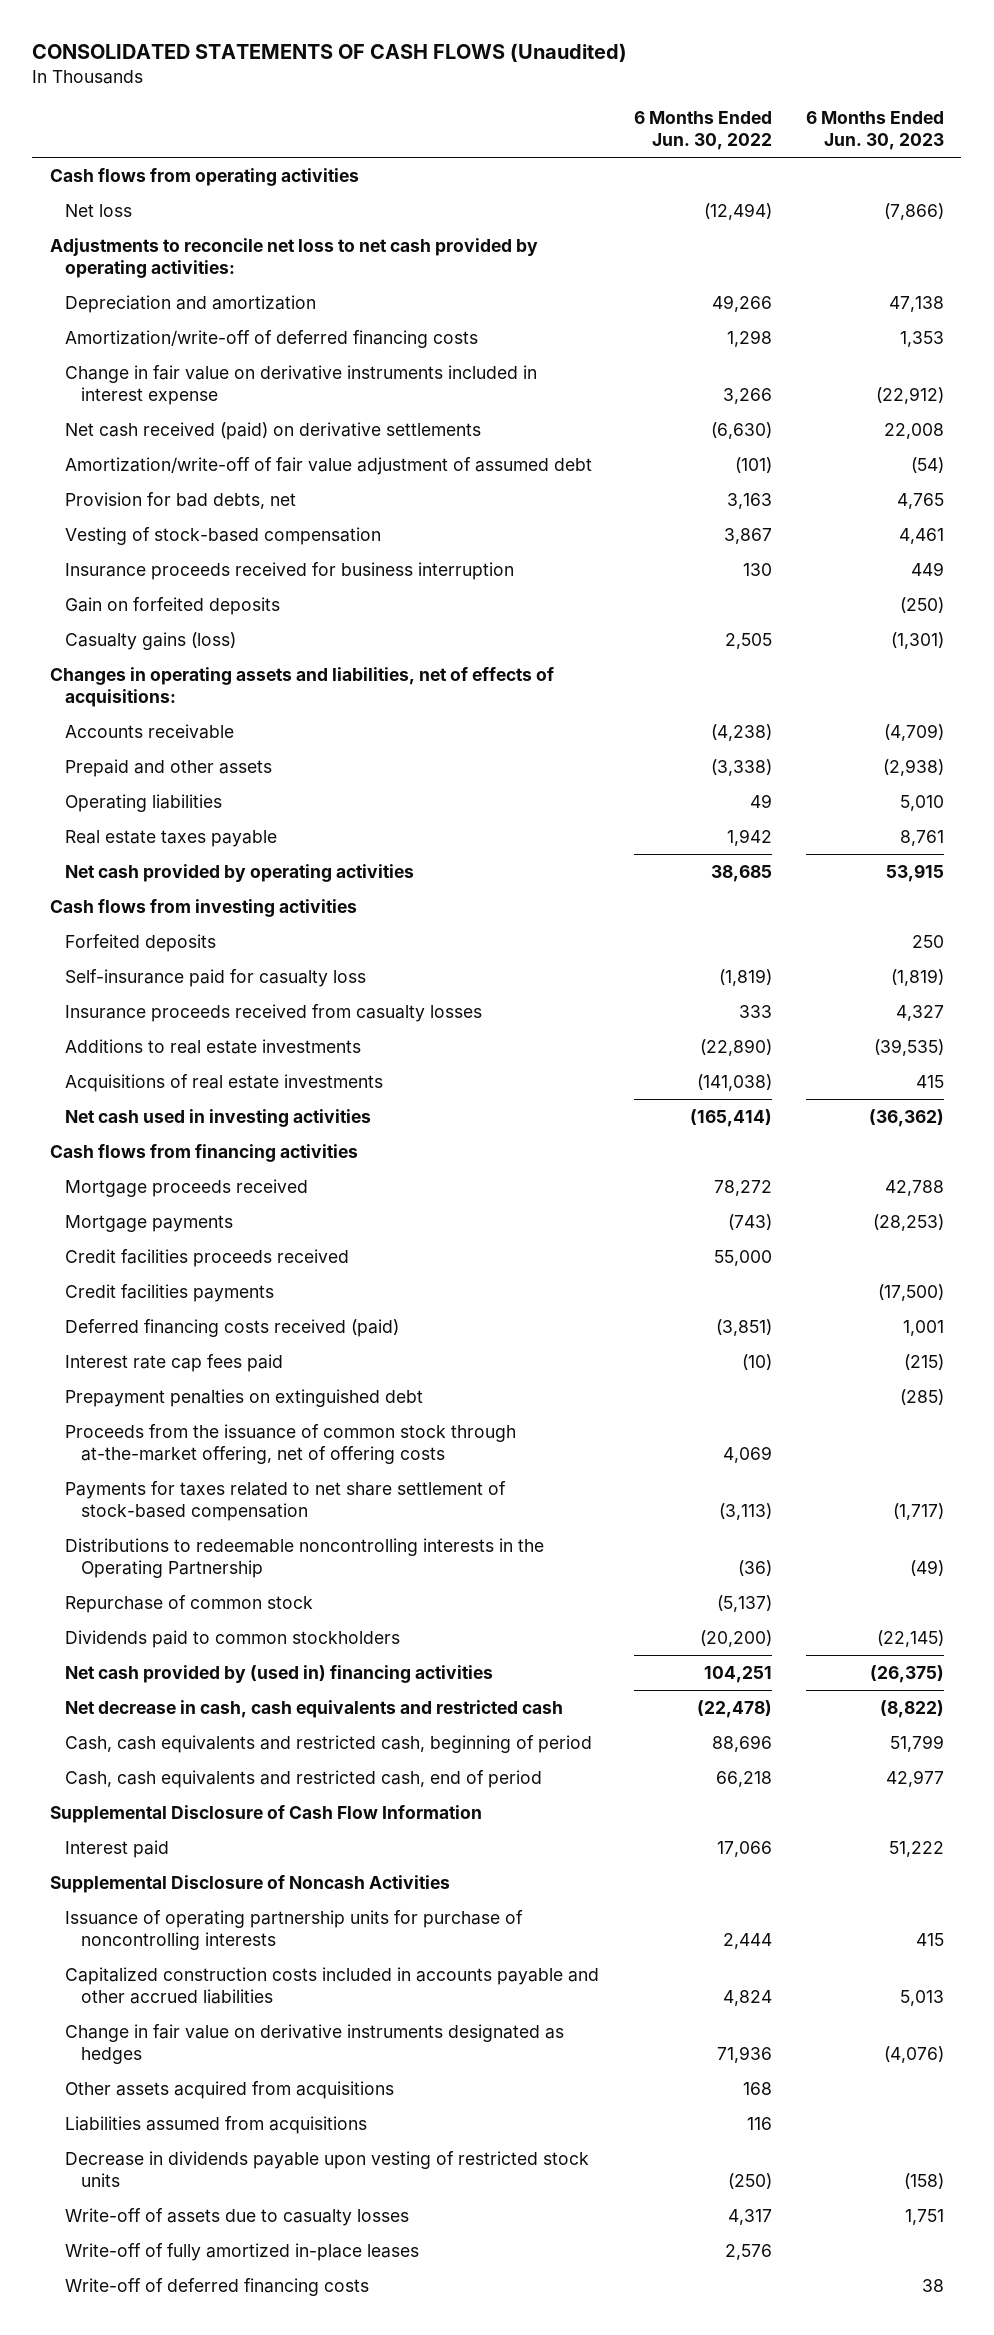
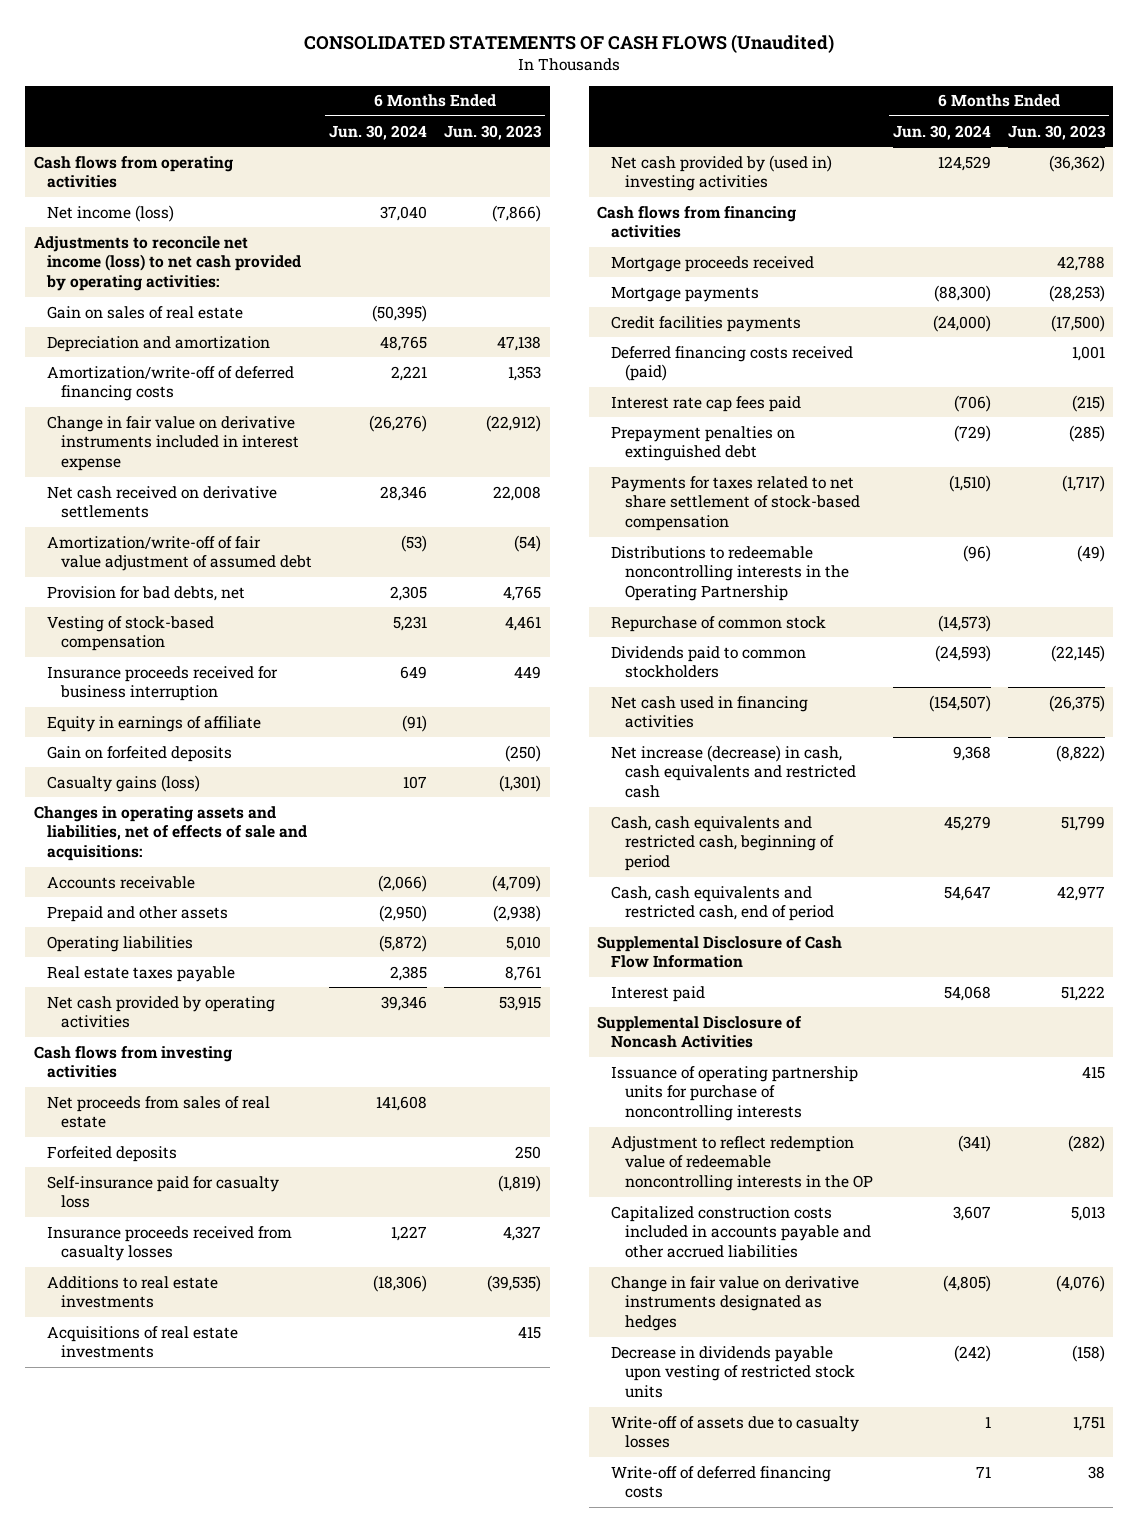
[633,110,772,151] 6 Months Ended Jun. 30, 2022 -> none
none -> [329,124,428,140] Jun. 30, 2024
[65,203,133,217] Net loss -> [47,204,175,222] Net income (loss)
[49,237,538,279] Adjustments to reconcile net loss to net cash provided by operating activities: -> [33,235,302,292] Adjustments to reconcile net income (loss) to net cash provided by operating activities:
none -> [47,305,244,319] Gain on sales of real estate
[65,421,482,440] Net cash received (paid) on derivative settlements -> [47,485,278,519] Net cash received on derivative settlements
none -> [47,715,262,732] Equity in earnings of affiliate
[49,666,554,708] Changes in operating assets and liabilities, net of effects of acquisitions: -> [33,805,308,862] Changes in operating assets and liabilities, net of effects of sale and acquisitions:
none -> [47,1095,271,1129] Net proceeds from sales of real estate
[65,1108,372,1127] Net cash used in investing activities -> [610,154,832,192] Net cash provided by (used in) investing activities
[65,1248,350,1267] Credit facilities proceeds received -> none
[65,1423,517,1465] Proceeds from the issuance of common stock through at-the-market offering, net of offering costs -> none
[65,1664,494,1683] Net cash provided by (used in) financing activities -> [610,695,808,729] Net cash used in financing activities
[65,1699,564,1718] Net decrease in cash, cash equivalents and restricted cash -> [610,744,856,799] Net increase (decrease) in cash, cash equivalents and restricted cash
none -> [610,1135,873,1192] Adjustment to reflect redemption value of redeemable noncontrolling interests in the OP
[65,2080,395,2099] Other assets acquired from acquisitions -> none
[65,2115,368,2134] Liabilities assumed from acquisitions -> none
[65,2242,420,2261] Write-off of fully amortized in-place leases -> none

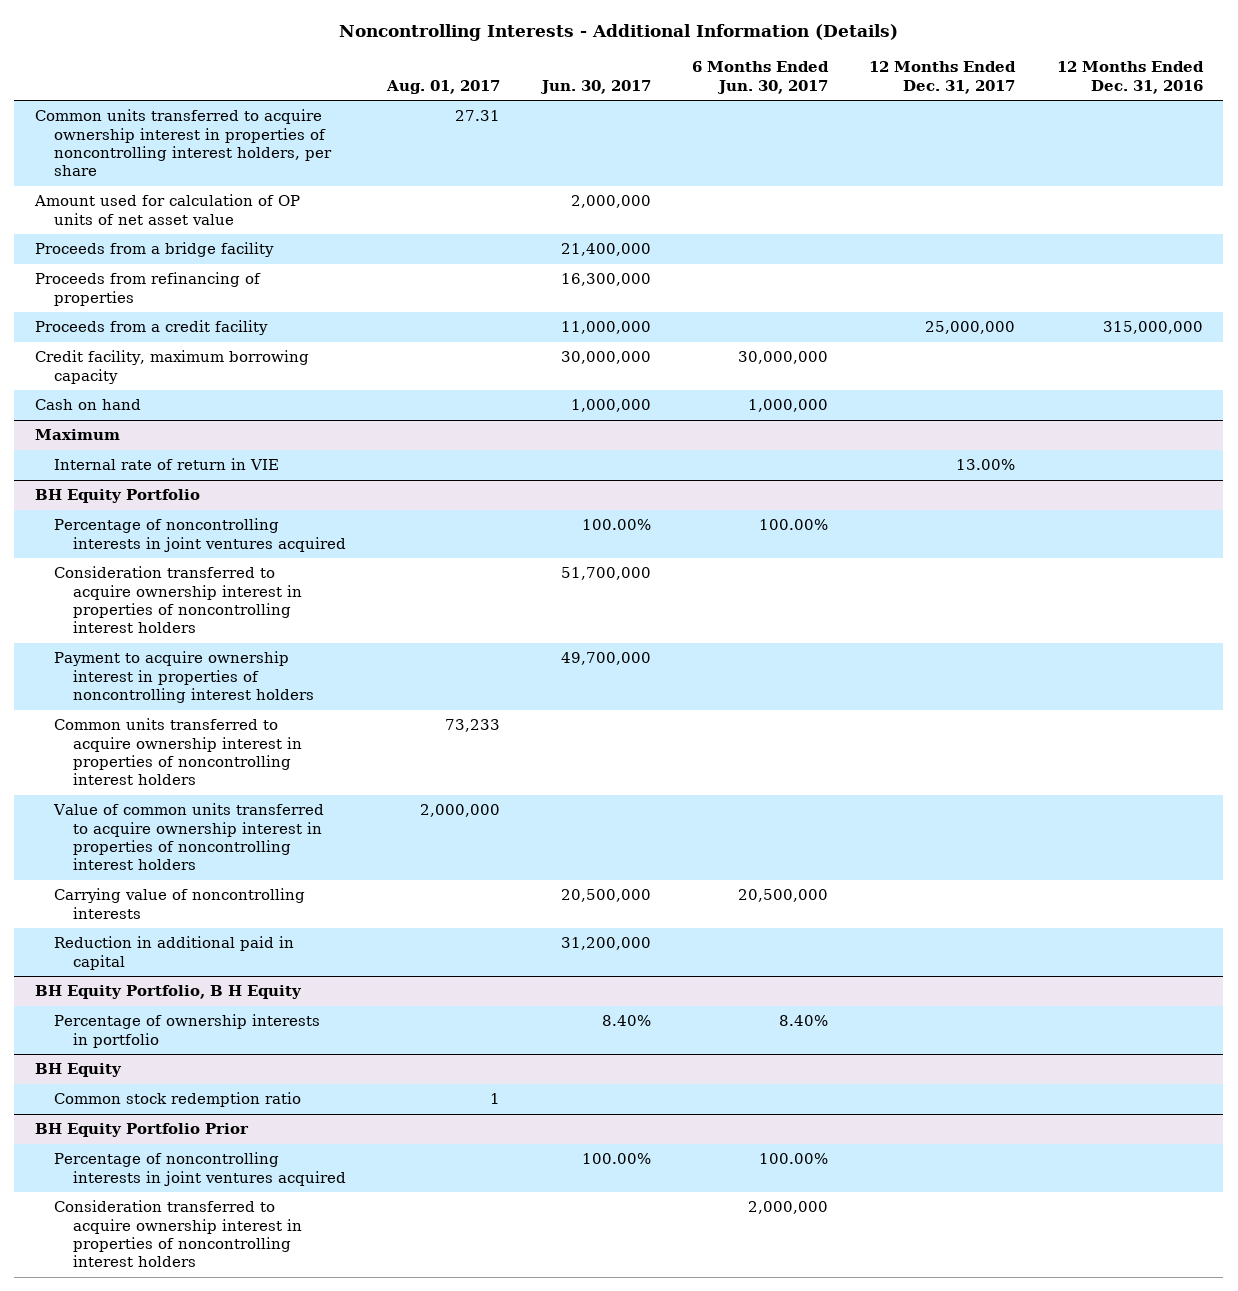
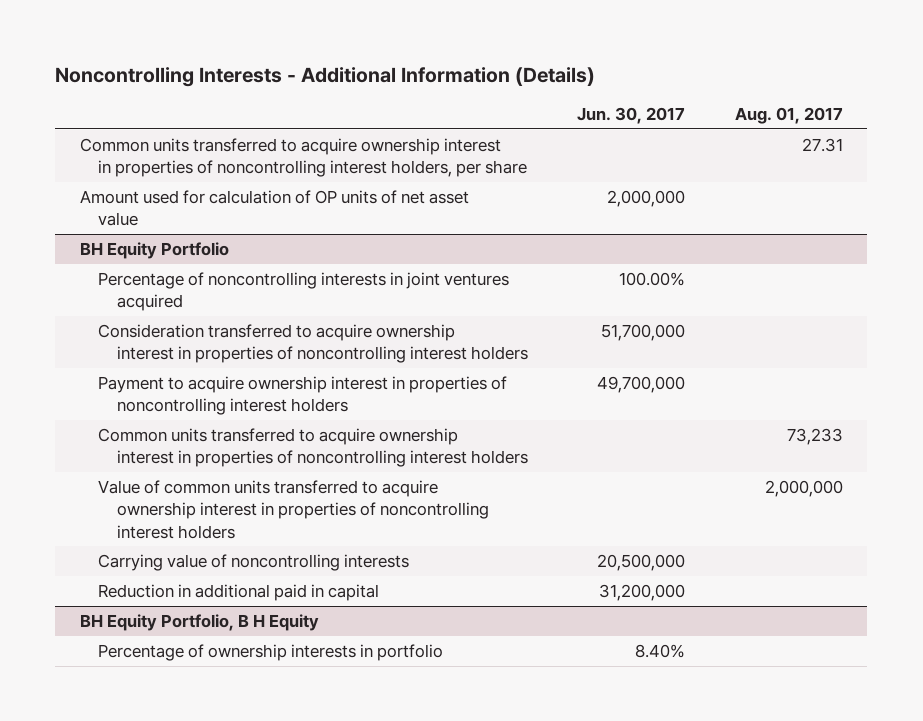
[691,61,829,94] 6 Months Ended Jun. 30, 2017 -> none
[869,61,1017,94] 12 Months Ended Dec. 31, 2017 -> none
[1056,61,1204,94] 12 Months Ended Dec. 31, 2016 -> none
[35,242,275,258] Proceeds from a bridge facility -> none
[35,272,262,306] Proceeds from refinancing of properties -> none
[35,320,269,336] Proceeds from a credit facility -> none
[35,350,310,384] Credit facility, maximum borrowing capacity -> none
[35,399,142,411] Cash on hand -> none
[35,429,121,441] Maximum -> none
[53,458,279,471] Internal rate of return in VIE -> none
[35,1063,123,1078] BH Equity -> none
[53,1092,301,1108] Common stock redemption ratio -> none
[35,1123,250,1138] BH Equity Portfolio Prior -> none
[53,1152,346,1186] Percentage of noncontrolling interests in joint ventures acquired -> none
[53,1200,302,1268] Consideration transferred to acquire ownership interest in properties of noncontrolling interest holders -> none

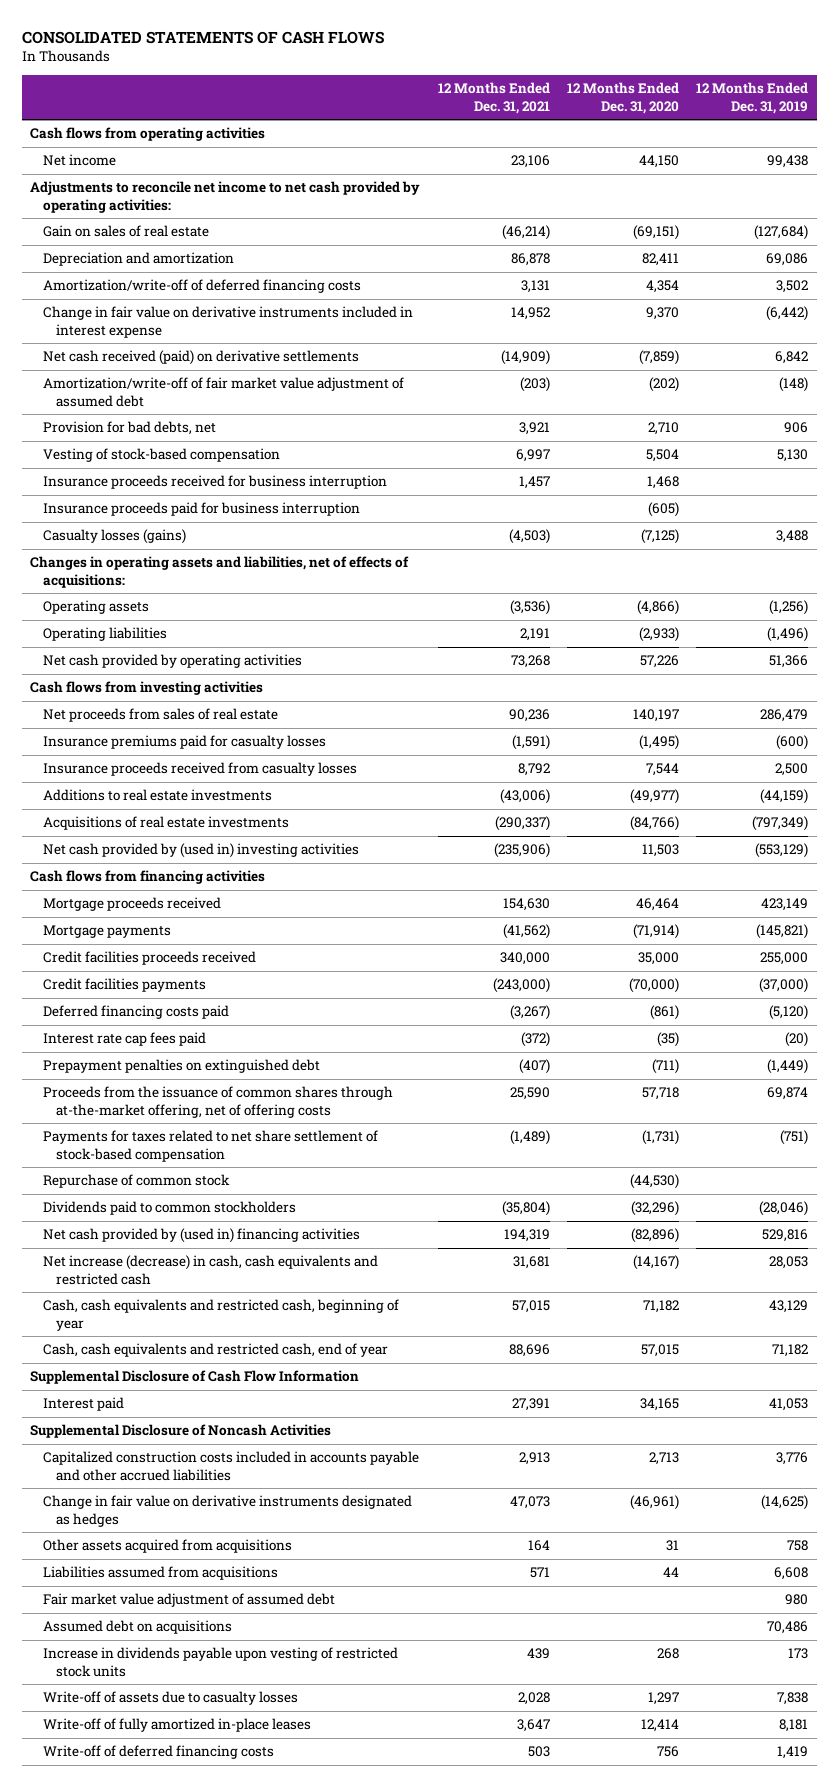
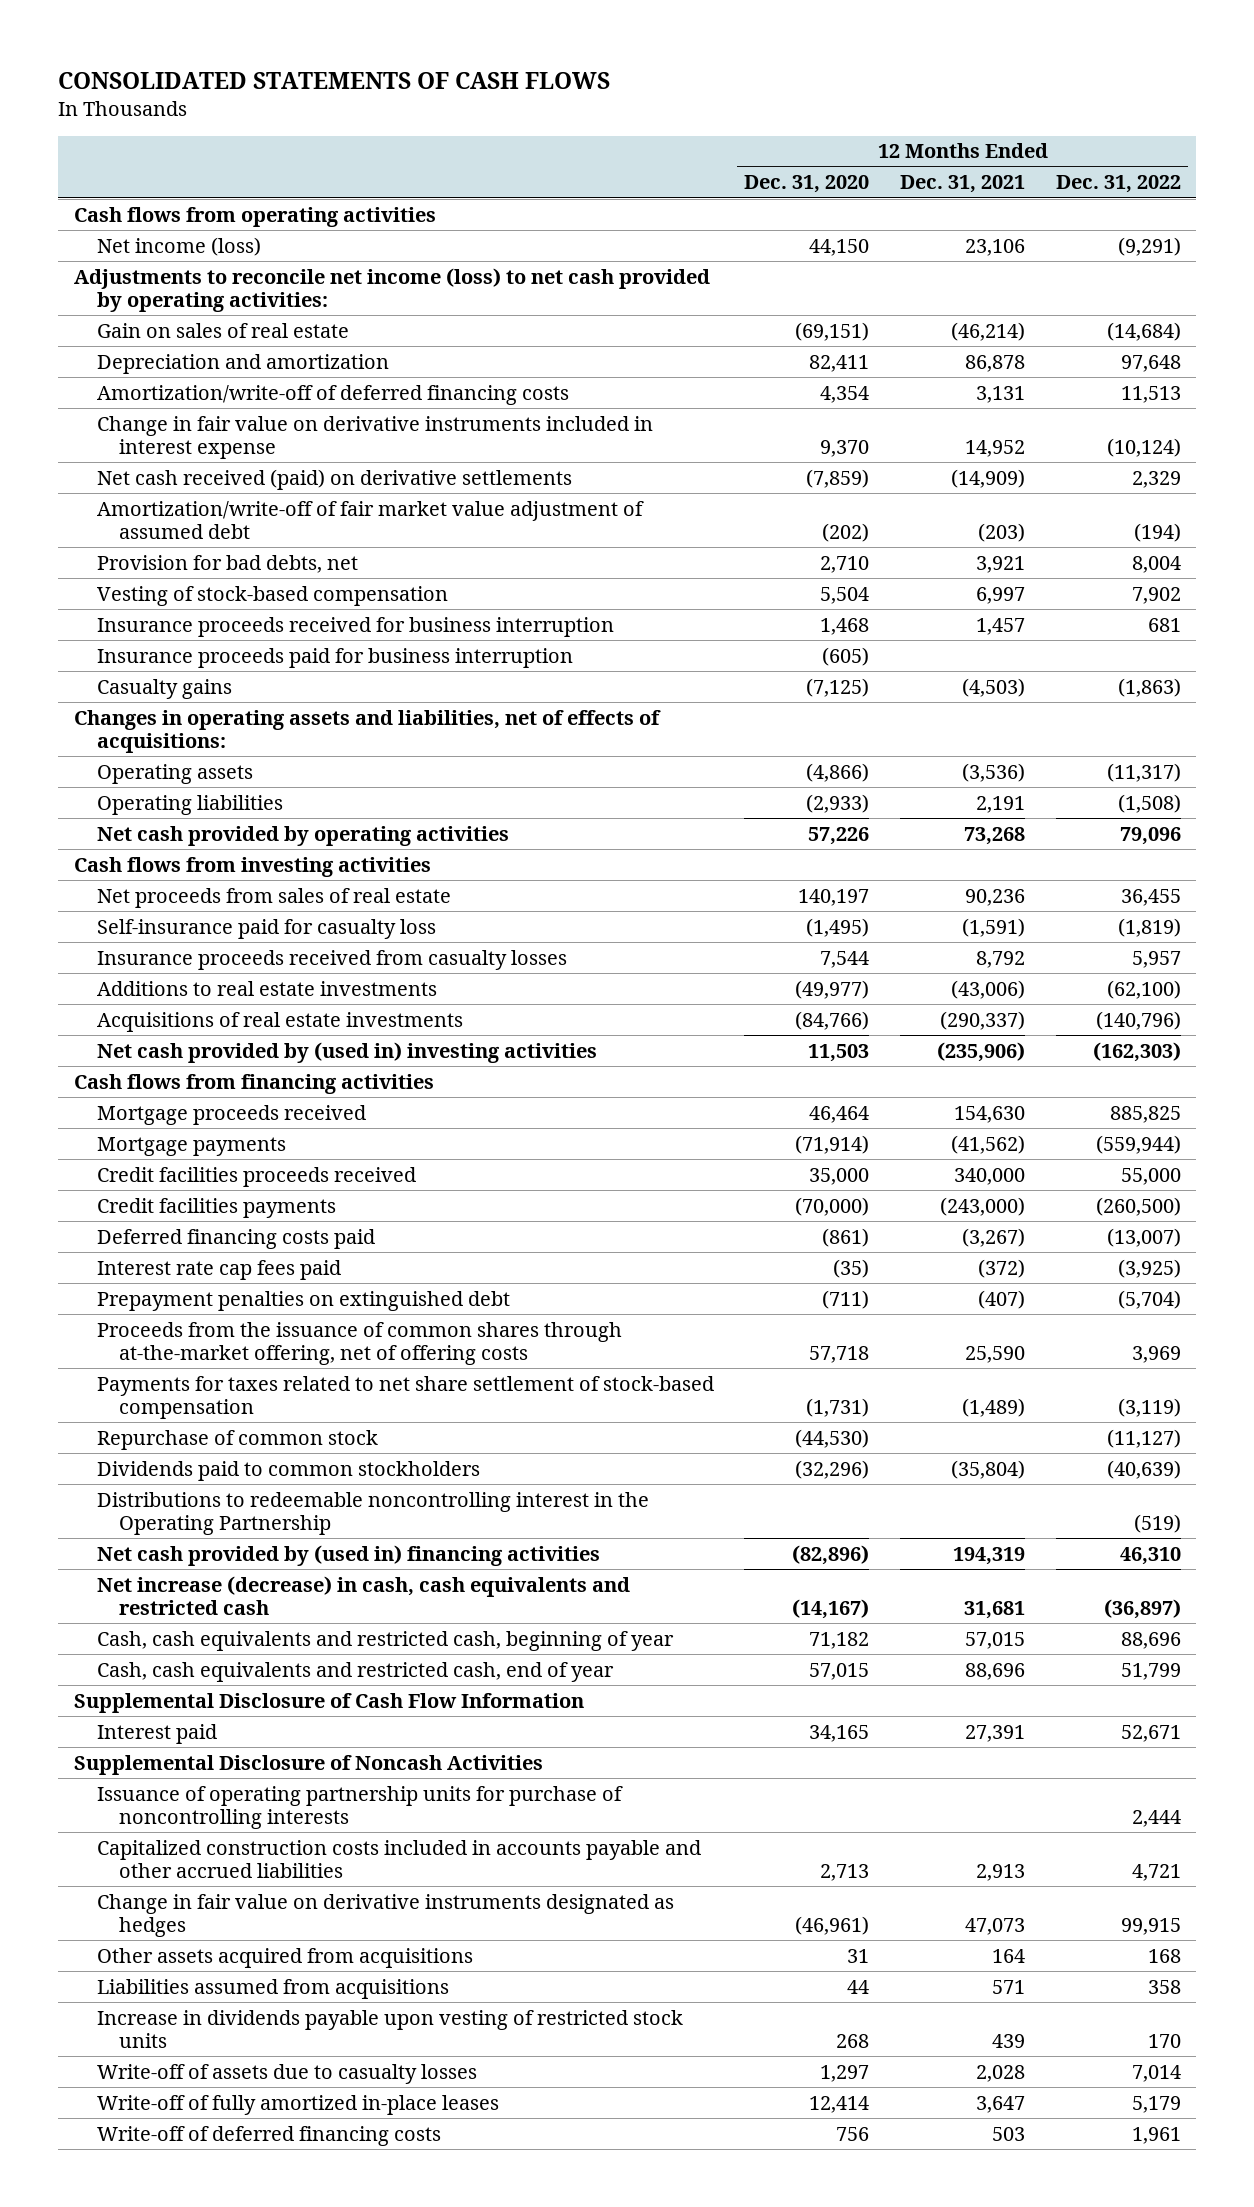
[696,82,809,114] 12 Months Ended Dec. 31, 2019 -> none
none -> [1055,175,1181,194] Dec. 31, 2022
[43,154,117,167] Net income -> [96,236,261,256] Net income (loss)
[30,181,421,213] Adjustments to reconcile net income to net cash provided by operating activities: -> [73,267,710,312] Adjustments to reconcile net income (loss) to net cash provided by operating activities:
[43,529,187,545] Casualty losses (gains) -> [96,678,232,699] Casualty gains
[43,735,327,750] Insurance premiums paid for casualty losses -> [96,918,436,939] Self-insurance paid for casualty loss
none -> [96,1491,649,1535] Distributions to redeemable noncontrolling interest in the Operating Partnership
none -> [96,1785,623,1829] Issuance of operating partnership units for purchase of noncontrolling interests
[43,1593,336,1608] Fair market value adjustment of assumed debt -> none
[43,1620,233,1635] Assumed debt on acquisitions -> none

